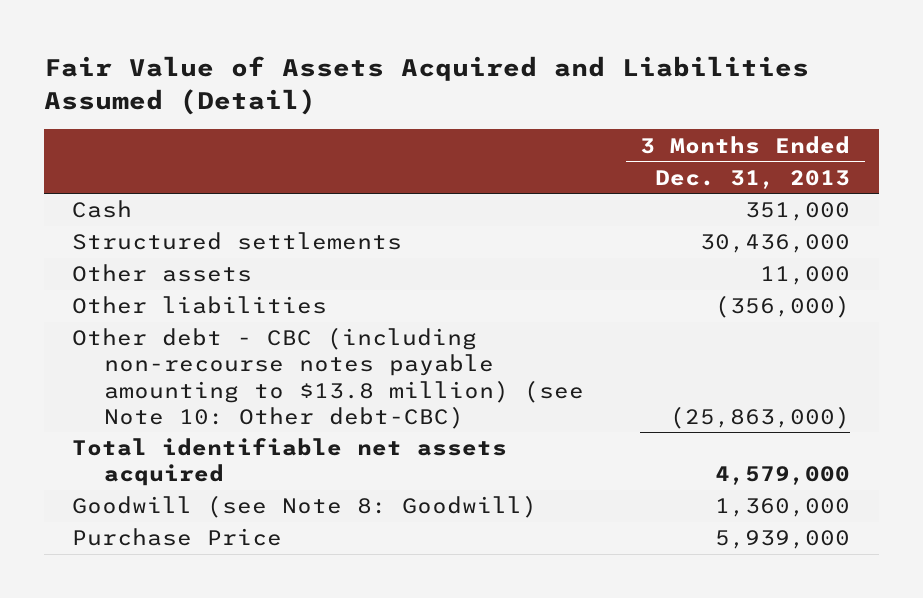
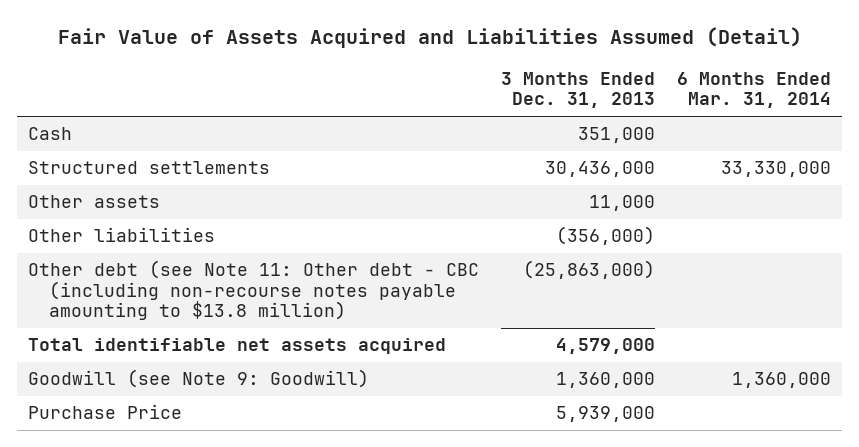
none -> [677,71,832,109] 6 Months Ended Mar. 31, 2014
[72,327,585,429] Other debt - CBC (including non-recourse notes payable amounting to $13.8 million) (see Note 10: Other debt-CBC) -> [28,260,480,321] Other debt (see Note 11: Other debt - CBC (including non-recourse notes payable amounting to $13.8 million)
[72,495,538,519] Goodwill (see Note 8: Goodwill) -> [28,369,370,389] Goodwill (see Note 9: Goodwill)

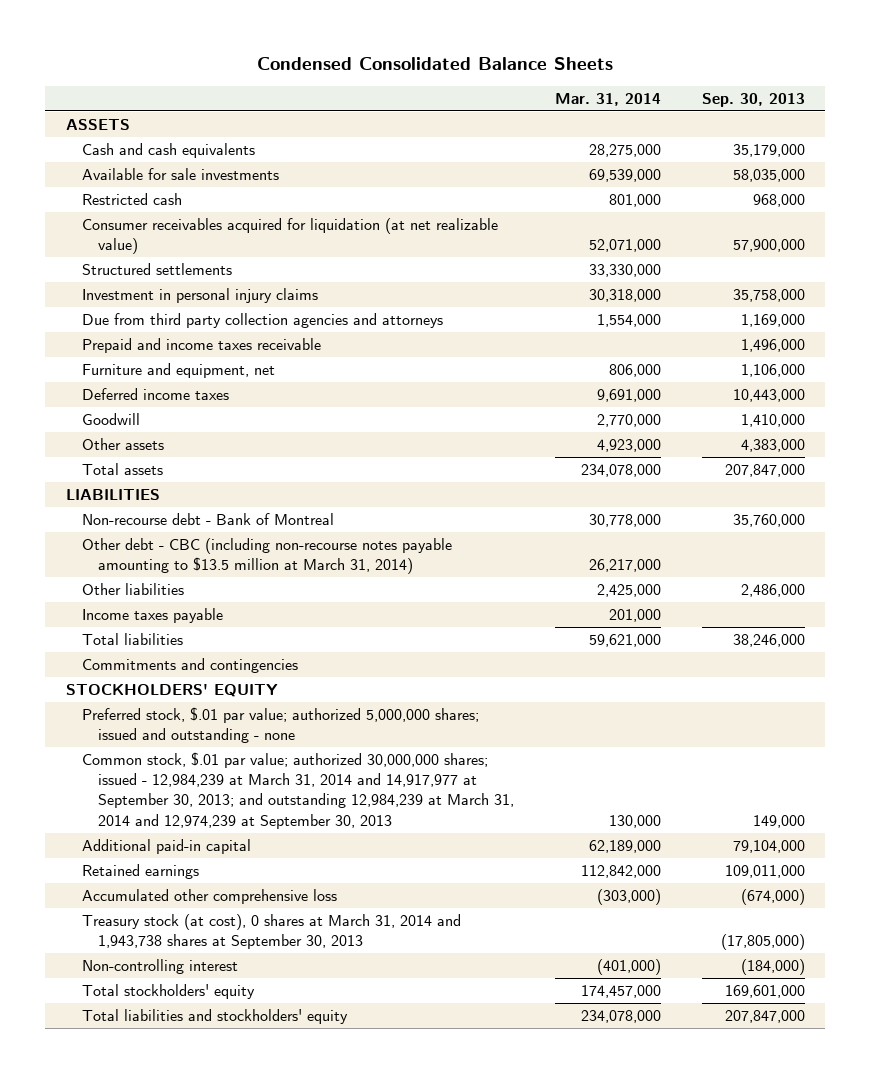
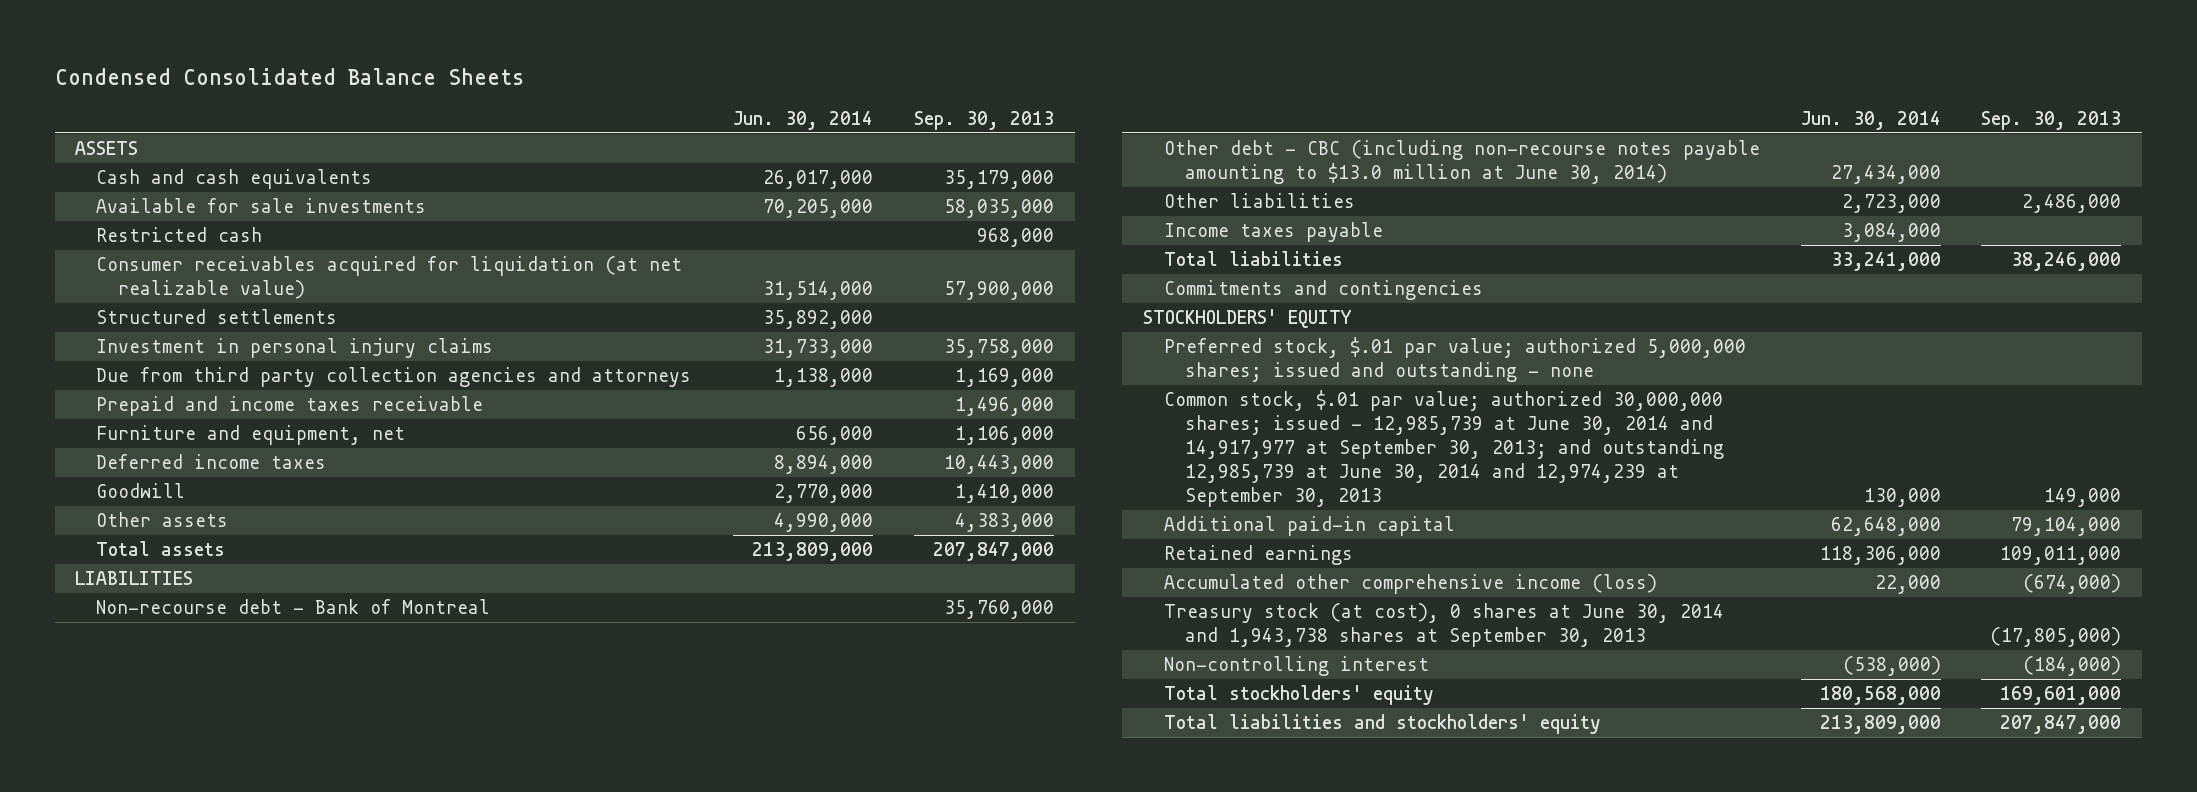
[554,93,661,107] Mar. 31, 2014 -> none
none -> [733,111,874,131] Jun. 30, 2014
[81,537,452,575] Other debt - CBC (including non-recourse notes payable amounting to $13.5 million at March 31, 2014) -> [1163,140,1760,184] Other debt - CBC (including non-recourse notes payable amounting to $13.0 million at June 30, 2014)
[81,751,514,829] Common stock, $.01 par value; authorized 30,000,000 shares; issued - 12,984,239 at March 31, 2014 and 14,917,977 at September 30, 2013; and outstanding 12,984,239 at March 31, 2014 and 12,974,239 at September 30, 2013 -> [1163,390,1724,507] Common stock, $.01 par value; authorized 30,000,000 shares; issued - 12,985,739 at June 30, 2014 and 14,917,977 at September 30, 2013; and outstanding 12,985,739 at June 30, 2014 and 12,974,239 at September 30, 2013
[81,888,337,904] Accumulated other comprehensive loss -> [1163,574,1657,595] Accumulated other comprehensive income (loss)
[81,913,461,950] Treasury stock (at cost), 0 shares at March 31, 2014 and 1,943,738 shares at September 30, 2013 -> [1163,603,1724,647] Treasury stock (at cost), 0 shares at June 30, 2014 and 1,943,738 shares at September 30, 2013

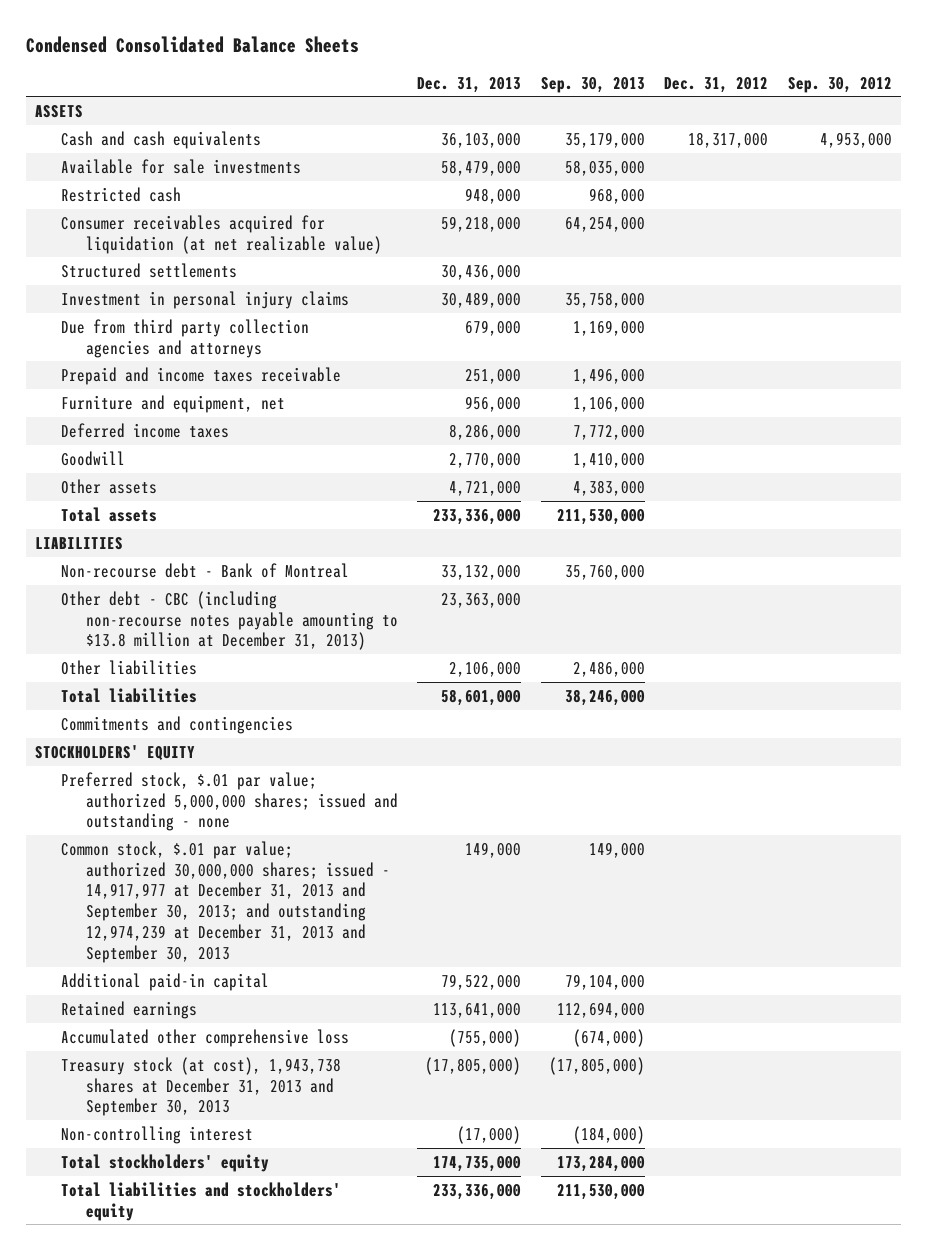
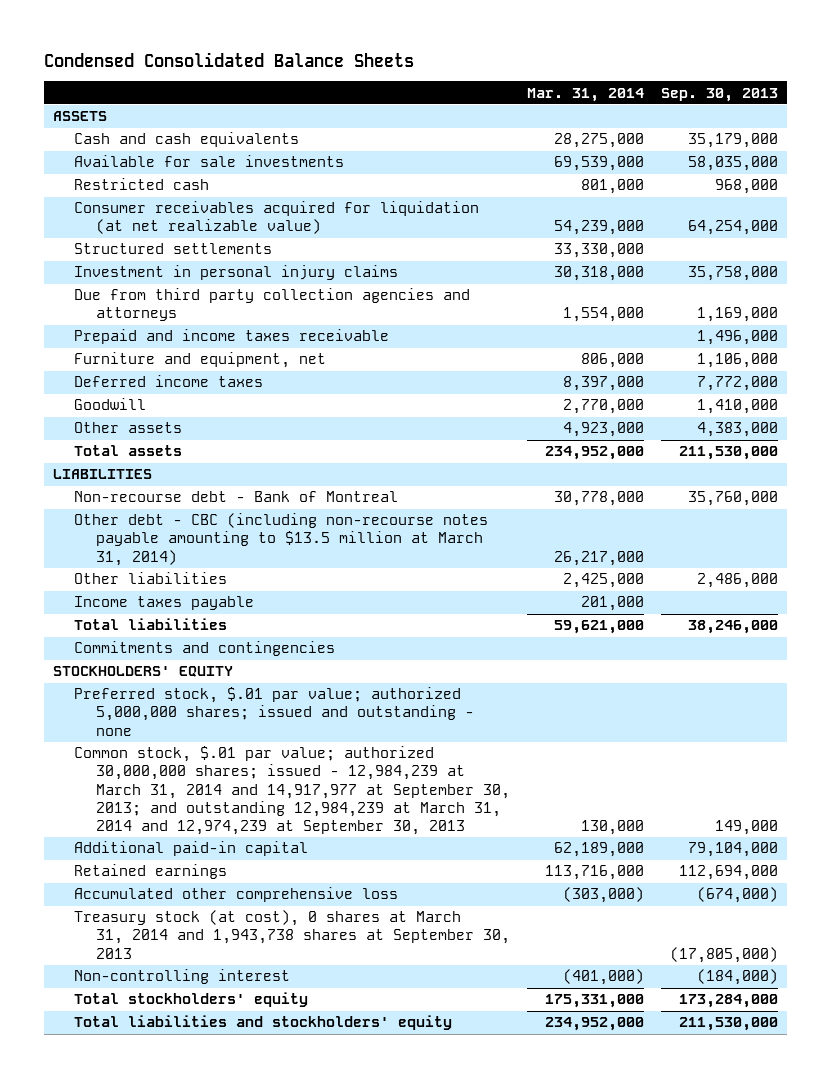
[417,76,522,93] Dec. 31, 2013 -> none
[664,76,769,93] Dec. 31, 2012 -> none
[787,76,892,93] Sep. 30, 2012 -> none
none -> [526,87,644,102] Mar. 31, 2014
[60,590,398,651] Other debt - CBC (including non-recourse notes payable amounting to $13.8 million at December 31, 2013) -> [74,513,489,566] Other debt - CBC (including non-recourse notes payable amounting to $13.5 million at March 31, 2014)
none -> [74,596,255,611] Income taxes payable
[60,840,390,963] Common stock, $.01 par value; authorized 30,000,000 shares; issued - 14,917,977 at December 31, 2013 and September 30, 2013; and outstanding 12,974,239 at December 31, 2013 and September 30, 2013 -> [74,746,510,835] Common stock, $.01 par value; authorized 30,000,000 shares; issued - 12,984,239 at March 31, 2014 and 14,917,977 at September 30, 2013; and outstanding 12,984,239 at March 31, 2014 and 12,974,239 at September 30, 2013
[60,1056,341,1117] Treasury stock (at cost), 1,943,738 shares at December 31, 2013 and September 30, 2013 -> [74,910,510,959] Treasury stock (at cost), 0 shares at March 31, 2014 and 1,943,738 shares at September 30, 2013

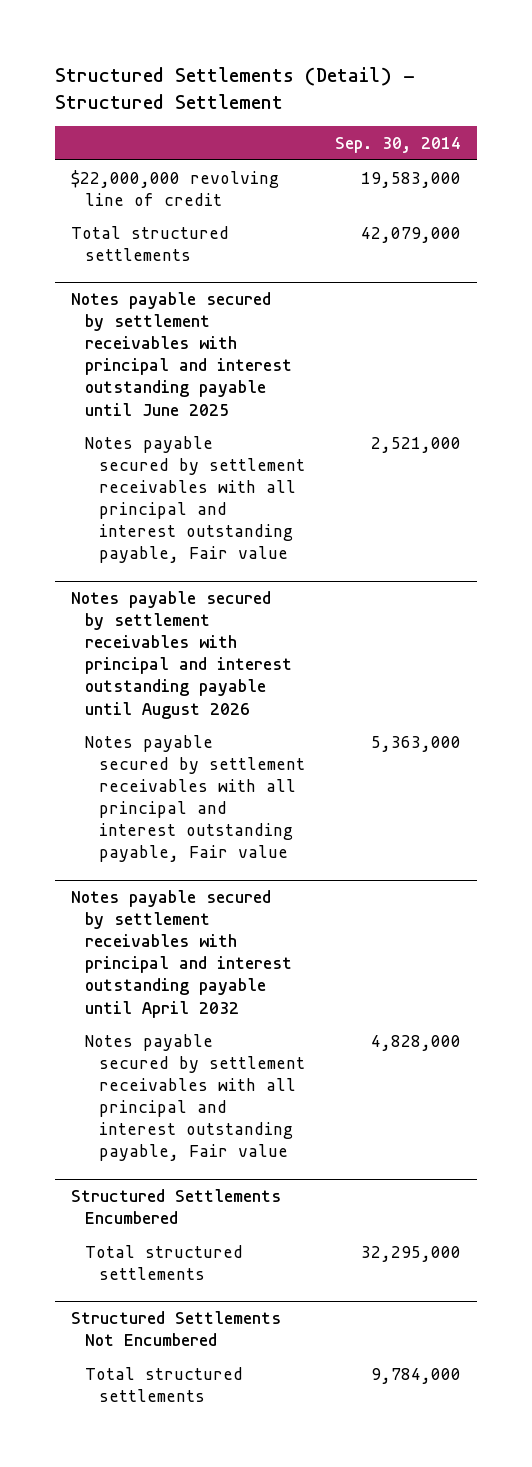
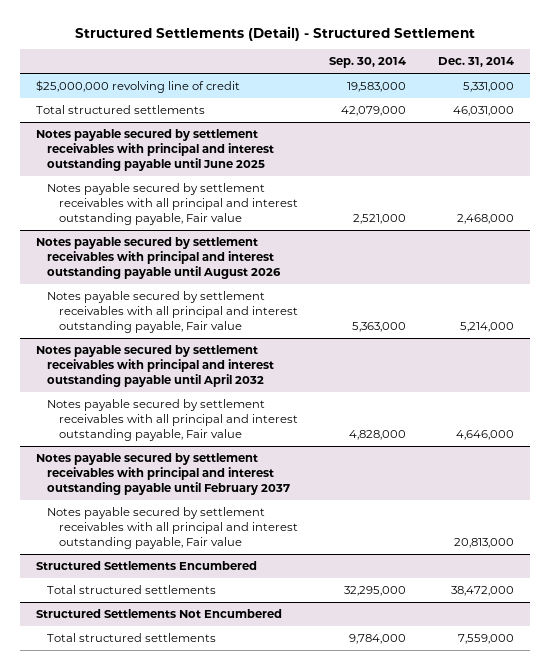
none -> [438,57,515,68] Dec. 31, 2014
[70,169,279,206] $22,000,000 revolving line of credit -> [35,80,240,94] $25,000,000 revolving line of credit
none -> [35,453,291,495] Notes payable secured by settlement receivables with principal and interest outstanding payable until February 2037
none -> [47,507,298,549] Notes payable secured by settlement receivables with all principal and interest outstanding payable, Fair value

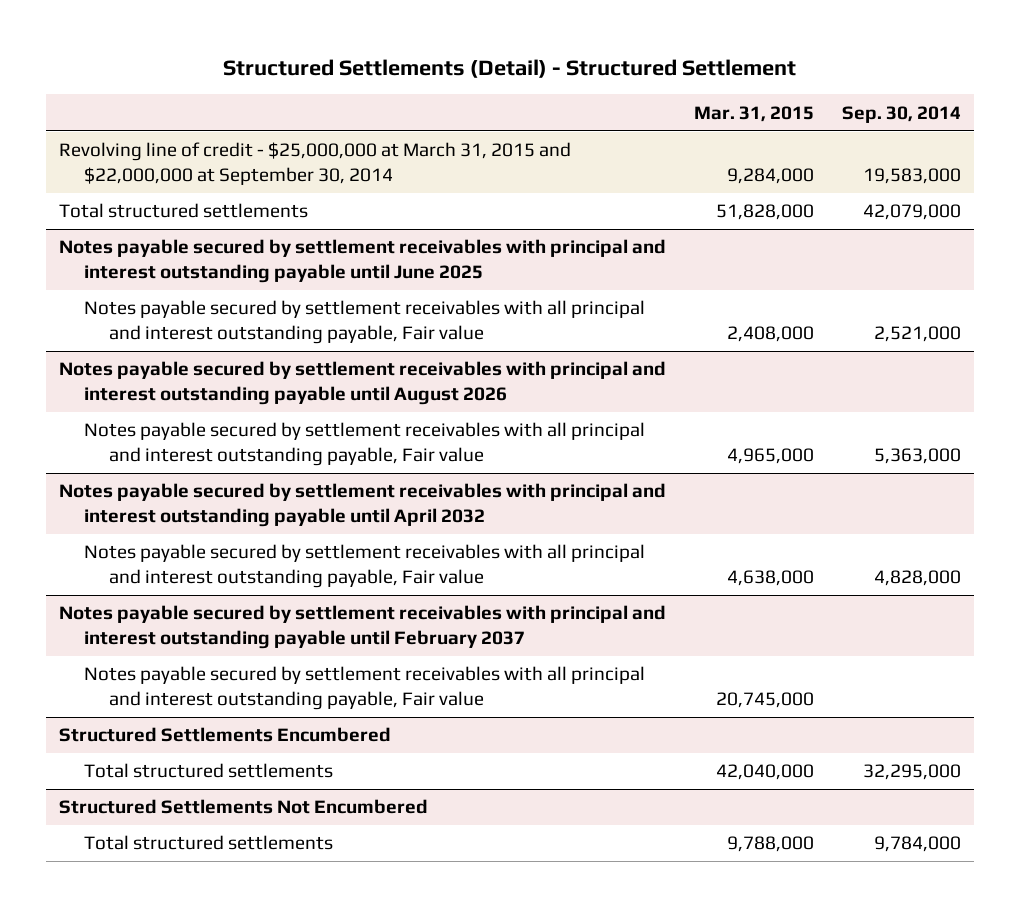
[438,57,515,68] Dec. 31, 2014 -> none
none -> [693,105,814,122] Mar. 31, 2015
[35,80,240,94] $25,000,000 revolving line of credit -> [59,142,572,185] Revolving line of credit - $25,000,000 at March 31, 2015 and $22,000,000 at September 30, 2014

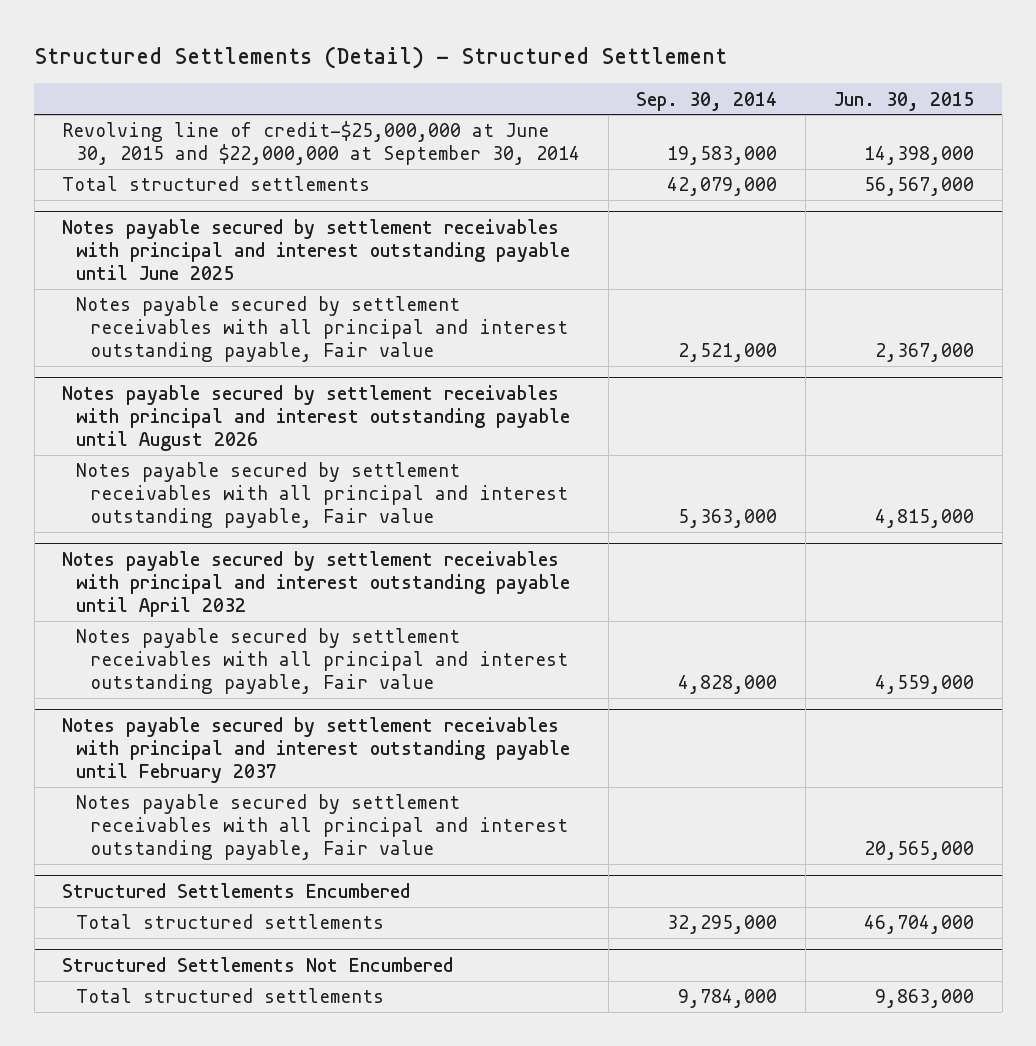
[693,105,814,122] Mar. 31, 2015 -> none
none -> [833,91,974,111] Jun. 30, 2015
[59,142,572,185] Revolving line of credit - $25,000,000 at March 31, 2015 and $22,000,000 at September 30, 2014 -> [62,121,581,166] Revolving line of credit-$25,000,000 at June 30, 2015 and $22,000,000 at September 30, 2014

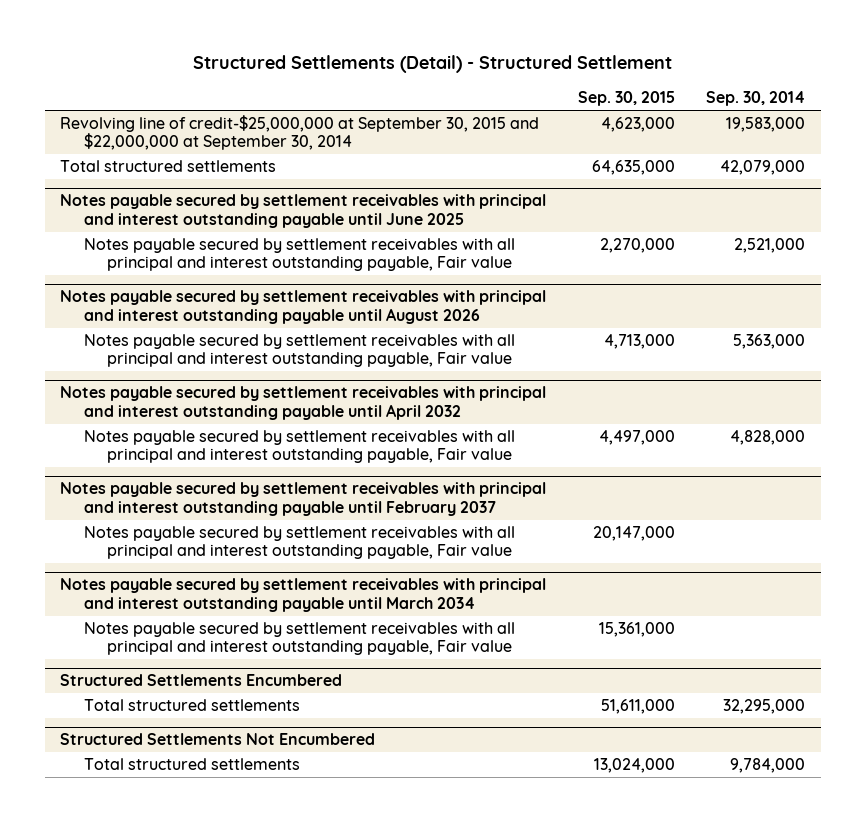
[833,91,974,111] Jun. 30, 2015 -> none
none -> [577,91,675,107] Sep. 30, 2015
[62,121,581,166] Revolving line of credit-$25,000,000 at June 30, 2015 and $22,000,000 at September 30, 2014 -> [60,115,540,151] Revolving line of credit-$25,000,000 at September 30, 2015 and $22,000,000 at September 30, 2014
none -> [60,578,547,612] Notes payable secured by settlement receivables with principal and interest outstanding payable until March 2034
none -> [83,622,515,656] Notes payable secured by settlement receivables with all principal and interest outstanding payable, Fair value

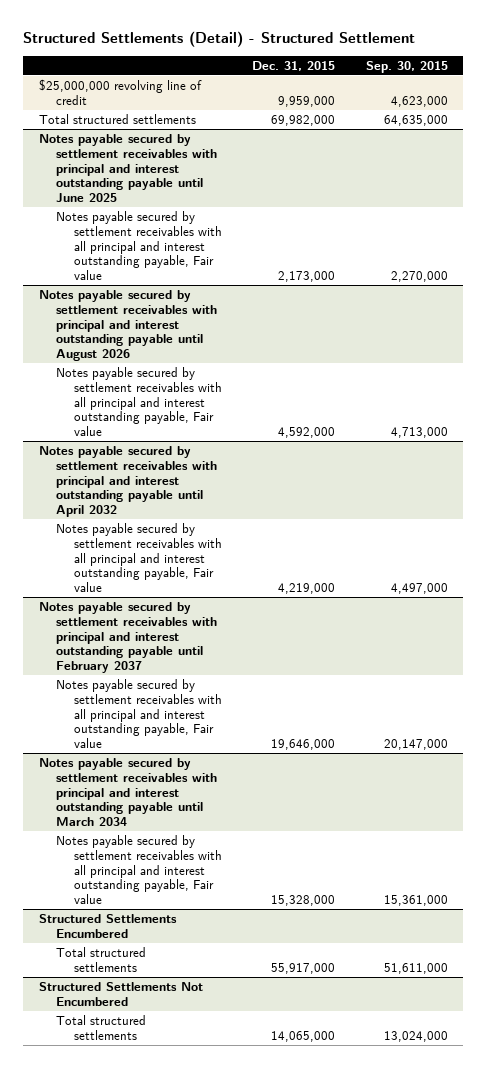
[706,91,806,107] Sep. 30, 2014 -> none
none -> [252,60,336,71] Dec. 31, 2015
[60,115,540,151] Revolving line of credit-$25,000,000 at September 30, 2015 and $22,000,000 at September 30, 2014 -> [38,78,202,105] $25,000,000 revolving line of credit

